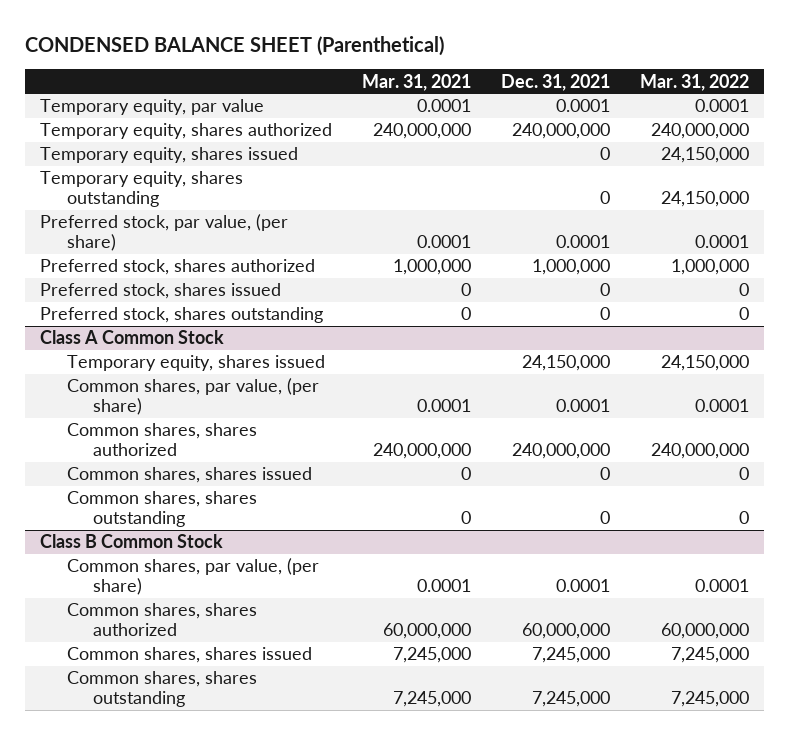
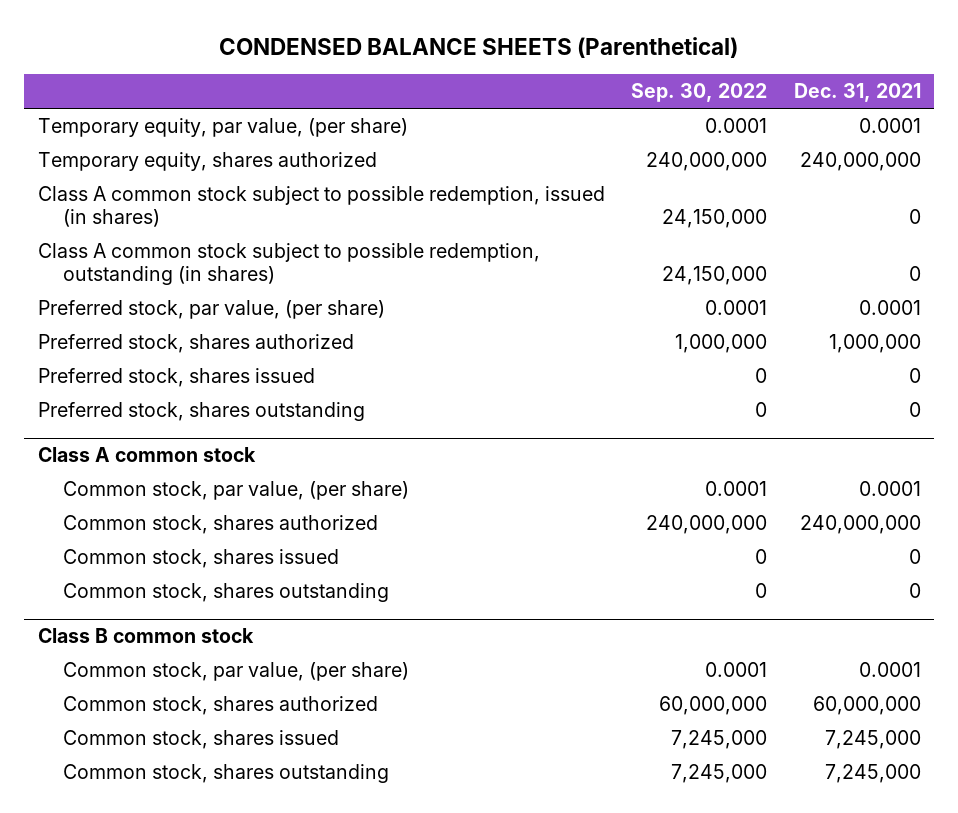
[25,35,445,56] CONDENSED BALANCE SHEET (Parenthetical) -> [219,36,739,58] CONDENSED BALANCE SHEETS (Parenthetical)
[361,73,471,91] Mar. 31, 2021 -> none
[639,73,749,91] Mar. 31, 2022 -> none
none -> [631,83,768,103] Sep. 30, 2022
[40,99,265,116] Temporary equity, par value -> [37,118,408,138] Temporary equity, par value, (per share)
[40,147,299,164] Temporary equity, shares issued -> [37,186,605,227] Class A common stock subject to possible redemption, issued (in shares)
[40,171,244,208] Temporary equity, shares outstanding -> [37,243,540,285] Class A common stock subject to possible redemption, outstanding (in shares)
[66,355,325,372] Temporary equity, shares issued -> none
[40,330,225,345] Class A Common Stock -> [37,447,256,463] Class A common stock
[66,378,319,416] Common shares, par value, (per share) -> [63,481,410,501] Common stock, par value, (per share)
[66,423,257,457] Common shares, shares authorized -> [63,515,379,535] Common stock, shares authorized
[66,467,312,484] Common shares, shares issued -> [63,549,340,569] Common stock, shares issued
[66,491,257,528] Common shares, shares outstanding -> [63,583,390,603] Common stock, shares outstanding
[40,534,224,549] Class B Common Stock -> [37,628,254,644] Class B common stock
[66,558,319,596] Common shares, par value, (per share) -> [63,662,410,682] Common stock, par value, (per share)
[66,603,257,637] Common shares, shares authorized -> [63,696,379,716] Common stock, shares authorized
[66,647,312,664] Common shares, shares issued -> [63,730,340,750] Common stock, shares issued
[66,671,257,708] Common shares, shares outstanding -> [63,764,390,784] Common stock, shares outstanding

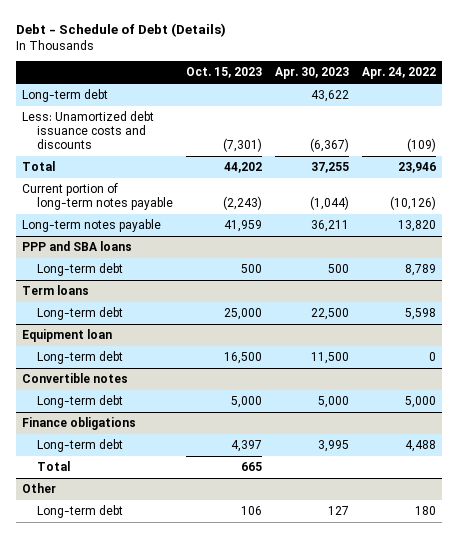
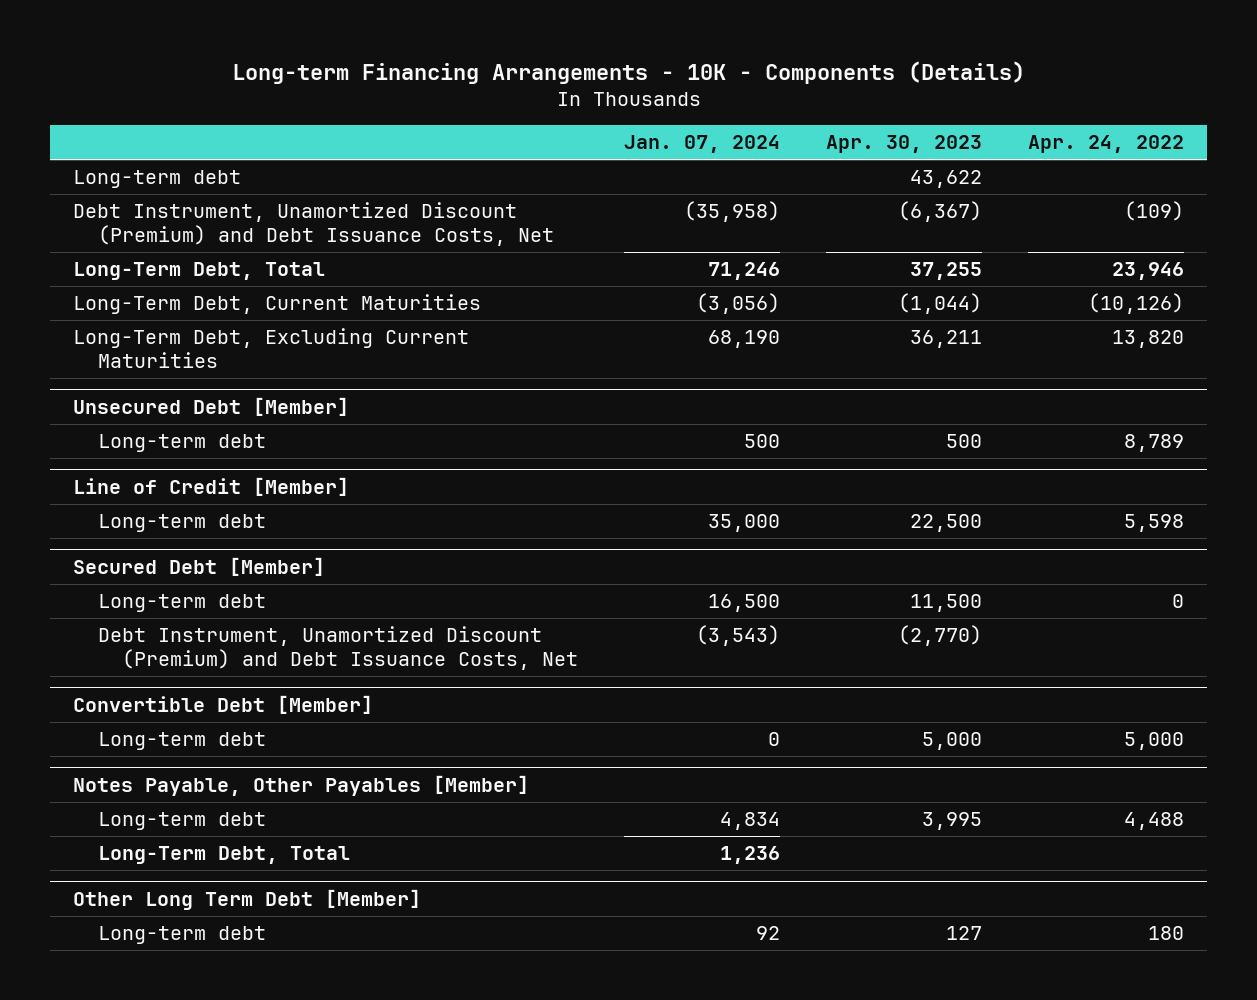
[15,22,226,37] Debt - Schedule of Debt (Details) -> [231,60,1025,84] Long-term Financing Arrangements - 10K - Components (Details)
[185,67,262,79] Oct. 15, 2023 -> none
none -> [624,135,781,154] Jan. 07, 2024
[22,111,155,149] Less: Unamortized debt issuance costs and discounts -> [72,202,554,246] Debt Instrument, Unamortized Discount (Premium) and Debt Issuance Costs, Net
[22,161,56,172] Total -> [72,262,325,281] Long-Term Debt, Total
[22,183,173,210] Current portion of long-term notes payable -> [72,294,481,315] Long-Term Debt, Current Maturities
[22,219,162,233] Long-term notes payable -> [72,328,469,368] Long-Term Debt, Excluding Current Maturities
[22,241,133,252] PPP and SBA loans -> [72,396,349,416] Unsecured Debt [Member]
[22,285,90,296] Term loans -> [72,476,349,496] Line of Credit [Member]
[22,329,113,343] Equipment loan -> [72,556,325,576] Secured Debt [Member]
none -> [97,626,579,670] Debt Instrument, Unamortized Discount (Premium) and Debt Issuance Costs, Net
[22,373,129,384] Convertible notes -> [72,694,373,714] Convertible Debt [Member]
[22,417,137,431] Finance obligations -> [72,774,529,796] Notes Payable, Other Payables [Member]
[36,461,70,472] Total -> [97,846,350,865] Long-Term Debt, Total
[22,483,57,494] Other -> [72,888,421,910] Other Long Term Debt [Member]

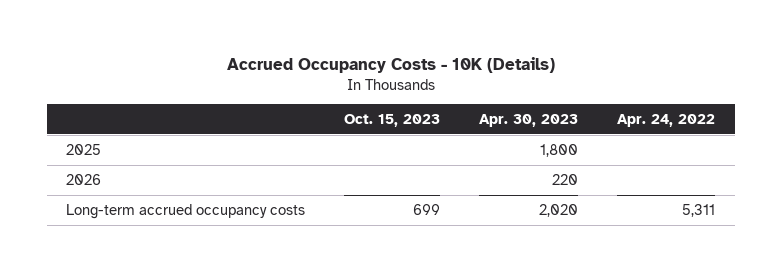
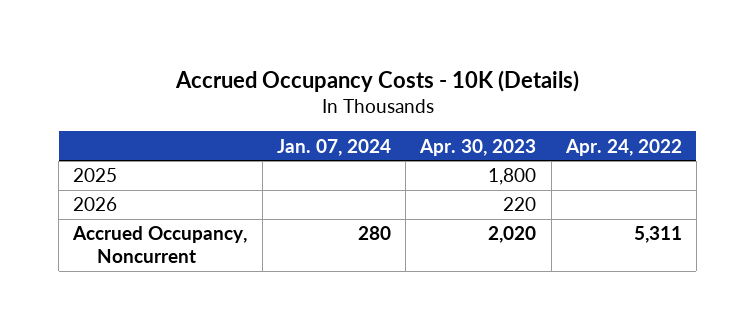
[344,114,441,128] Oct. 15, 2023 -> none
none -> [276,138,391,156] Jan. 07, 2024
[66,203,306,219] Long-term accrued occupancy costs -> [72,226,248,264] Accrued Occupancy, Noncurrent

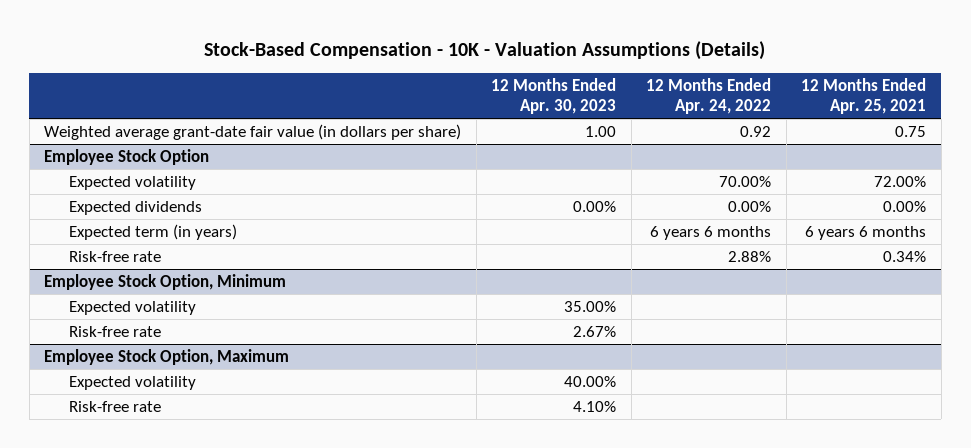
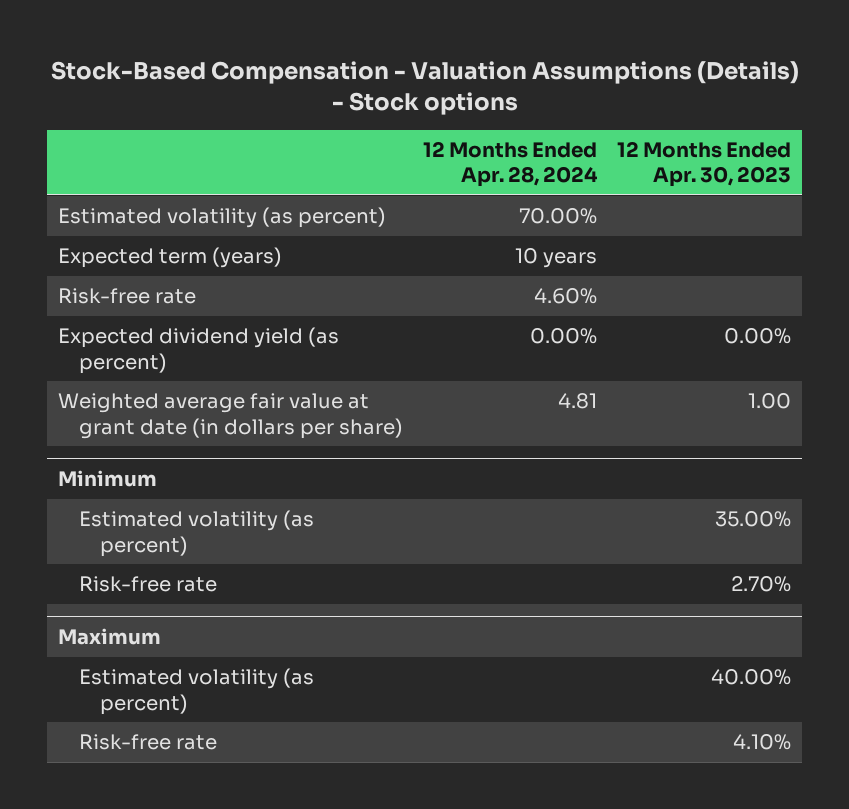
[204,40,766,60] Stock-Based Compensation - 10K - Valuation Assumptions (Details) -> [50,60,799,115] Stock-Based Compensation - Valuation Assumptions (Details) - Stock options
[646,77,772,115] 12 Months Ended Apr. 24, 2022 -> none
[801,77,927,115] 12 Months Ended Apr. 25, 2021 -> none
none -> [423,140,599,188] 12 Months Ended Apr. 28, 2024
[44,124,462,141] Weighted average grant-date fair value (in dollars per share) -> none
[44,149,210,166] Employee Stock Option -> none
[69,201,203,216] Expected dividends -> none
[69,176,197,191] Expected volatility -> [57,207,386,229] Estimated volatility (as percent)
[69,224,238,241] Expected term (in years) -> [57,247,282,269] Expected term (years)
[44,274,287,291] Employee Stock Option, Minimum -> none
[44,349,290,366] Employee Stock Option, Maximum -> none
none -> [57,327,339,374] Expected dividend yield (as percent)
none -> [57,393,403,439] Weighted average fair value at grant date (in dollars per share)
none -> [57,469,157,487] Minimum
[69,301,197,316] Expected volatility -> [78,510,314,557] Estimated volatility (as percent)
[573,326,617,338] 2.67% -> [731,576,792,593] 2.70%
none -> [57,627,161,645] Maximum
[69,376,197,391] Expected volatility -> [78,668,314,715] Estimated volatility (as percent)

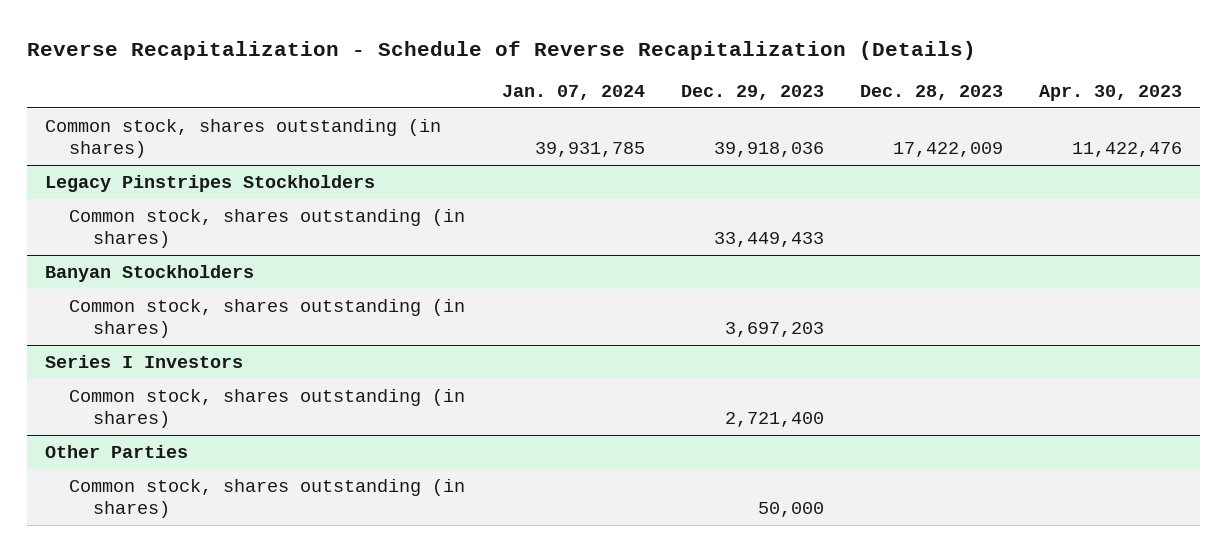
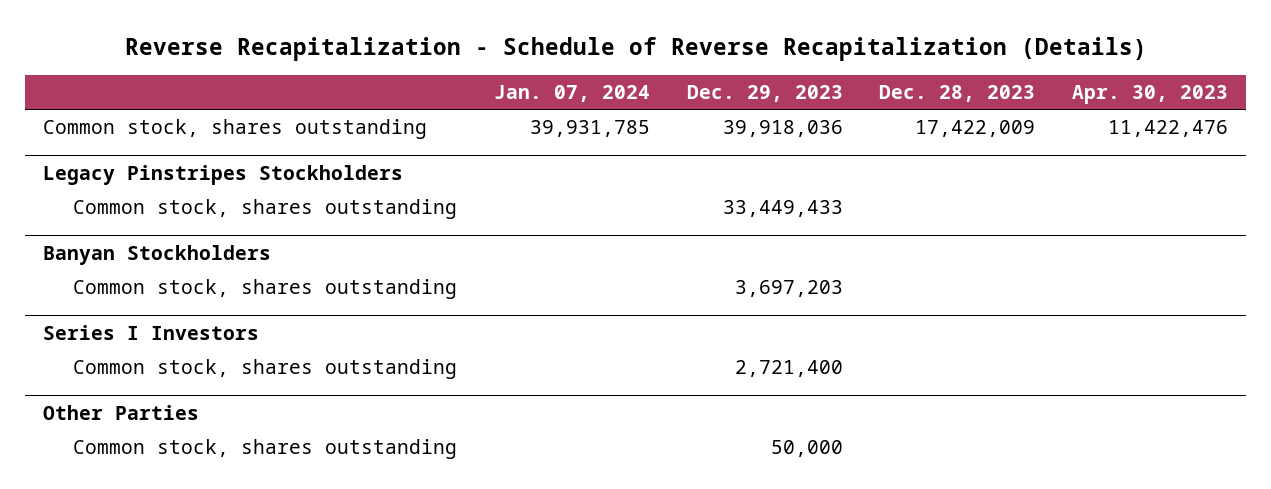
[45,118,442,159] Common stock, shares outstanding (in shares) -> [43,119,428,140] Common stock, shares outstanding
[69,208,466,249] Common stock, shares outstanding (in shares) -> [73,199,458,220] Common stock, shares outstanding
[69,298,466,339] Common stock, shares outstanding (in shares) -> [73,279,458,300] Common stock, shares outstanding
[69,388,466,429] Common stock, shares outstanding (in shares) -> [73,359,458,380] Common stock, shares outstanding
[69,478,466,519] Common stock, shares outstanding (in shares) -> [73,439,458,460] Common stock, shares outstanding

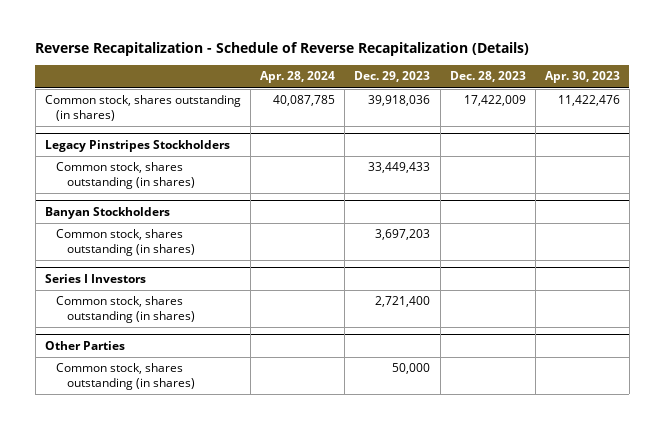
[493,84,650,102] Jan. 07, 2024 -> none
none -> [260,71,336,84] Apr. 28, 2024
[43,119,428,140] Common stock, shares outstanding -> [45,95,242,121] Common stock, shares outstanding (in shares)
[73,199,458,220] Common stock, shares outstanding -> [55,162,195,189] Common stock, shares outstanding (in shares)
[73,279,458,300] Common stock, shares outstanding -> [55,229,195,256] Common stock, shares outstanding (in shares)
[73,359,458,380] Common stock, shares outstanding -> [55,296,195,323] Common stock, shares outstanding (in shares)
[73,439,458,460] Common stock, shares outstanding -> [55,363,195,390] Common stock, shares outstanding (in shares)

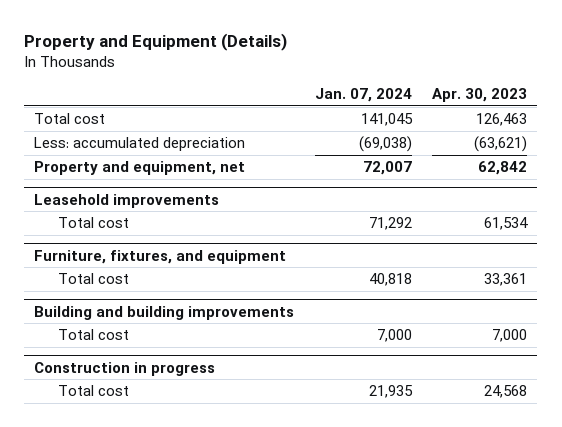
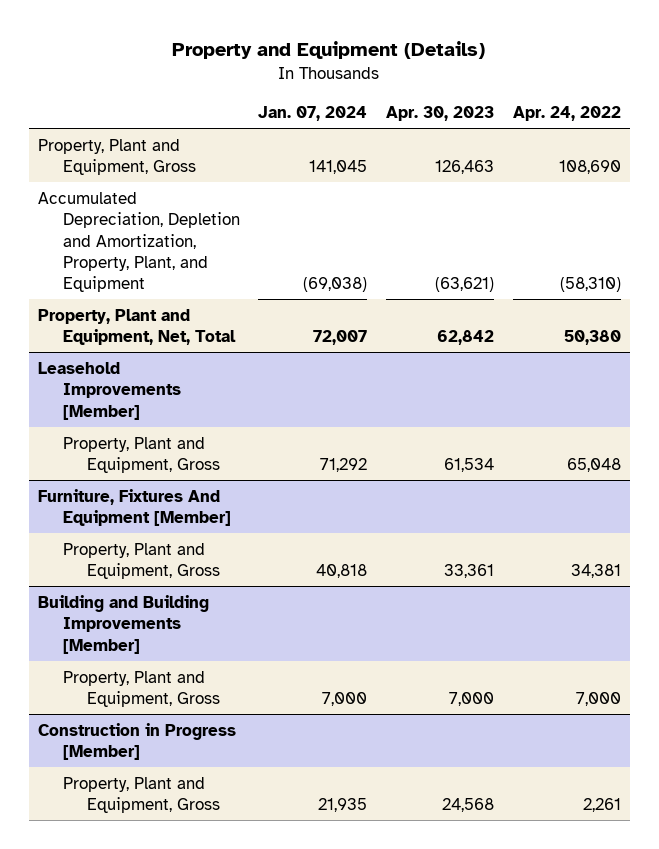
none -> [512,105,621,121] Apr. 24, 2022
[34,113,106,125] Total cost -> [38,138,196,176] Property, Plant and Equipment, Gross
[34,137,246,152] Less: accumulated depreciation -> [38,191,240,293] Accumulated Depreciation, Depletion and Amortization, Property, Plant, and Equipment
[34,161,246,176] Property and equipment, net -> [38,308,236,346] Property, Plant and Equipment, Net, Total
[34,193,220,208] Leasehold improvements -> [38,361,181,420] Leasehold Improvements [Member]
[57,217,129,229] Total cost -> [62,436,221,474] Property, Plant and Equipment, Gross
[34,249,287,264] Furniture, fixtures, and equipment -> [38,488,231,527] Furniture, Fixtures And Equipment [Member]
[57,273,129,285] Total cost -> [62,542,221,580] Property, Plant and Equipment, Gross
[34,305,295,320] Building and building improvements -> [38,594,210,654] Building and Building Improvements [Member]
[57,329,129,341] Total cost -> [62,670,221,708] Property, Plant and Equipment, Gross
[34,361,216,376] Construction in progress -> [38,722,237,761] Construction in Progress [Member]
[57,385,129,397] Total cost -> [62,776,221,814] Property, Plant and Equipment, Gross

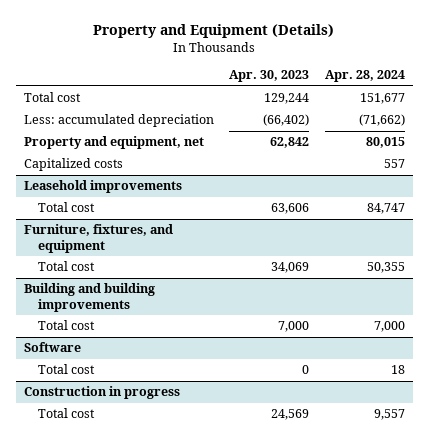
[258,105,368,121] Jan. 07, 2024 -> none
[512,105,621,121] Apr. 24, 2022 -> none
none -> [324,70,405,83] Apr. 28, 2024
[38,138,196,176] Property, Plant and Equipment, Gross -> none
[62,436,221,474] Property, Plant and Equipment, Gross -> none
[62,542,221,580] Property, Plant and Equipment, Gross -> none
[62,776,221,814] Property, Plant and Equipment, Gross -> none
none -> [23,92,81,103] Total cost
[38,191,240,293] Accumulated Depreciation, Depletion and Amortization, Property, Plant, and Equipment -> [23,114,214,128] Less: accumulated depreciation
[434,277,494,293] (63,621) -> [263,114,310,127] (66,402)
[38,308,236,346] Property, Plant and Equipment, Net, Total -> [23,136,204,150] Property and equipment, net
none -> [23,158,123,172] Capitalized costs
[38,361,181,420] Leasehold Improvements [Member] -> [23,180,182,194] Leasehold improvements
none -> [37,202,95,213] Total cost
[38,488,231,527] Furniture, Fixtures And Equipment [Member] -> [23,224,173,253] Furniture, fixtures, and equipment
none -> [37,261,95,272] Total cost
[38,594,210,654] Building and Building Improvements [Member] -> [23,283,155,312] Building and building improvements
[62,670,221,708] Property, Plant and Equipment, Gross -> [37,320,95,331] Total cost
none -> [23,342,81,353] Software
none -> [37,364,95,375] Total cost
[38,722,237,761] Construction in Progress [Member] -> [23,386,180,400] Construction in progress
none -> [37,408,95,419] Total cost

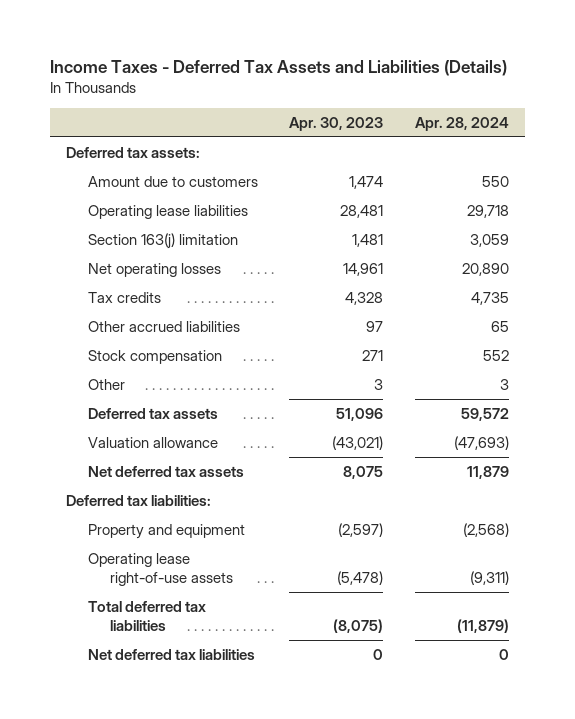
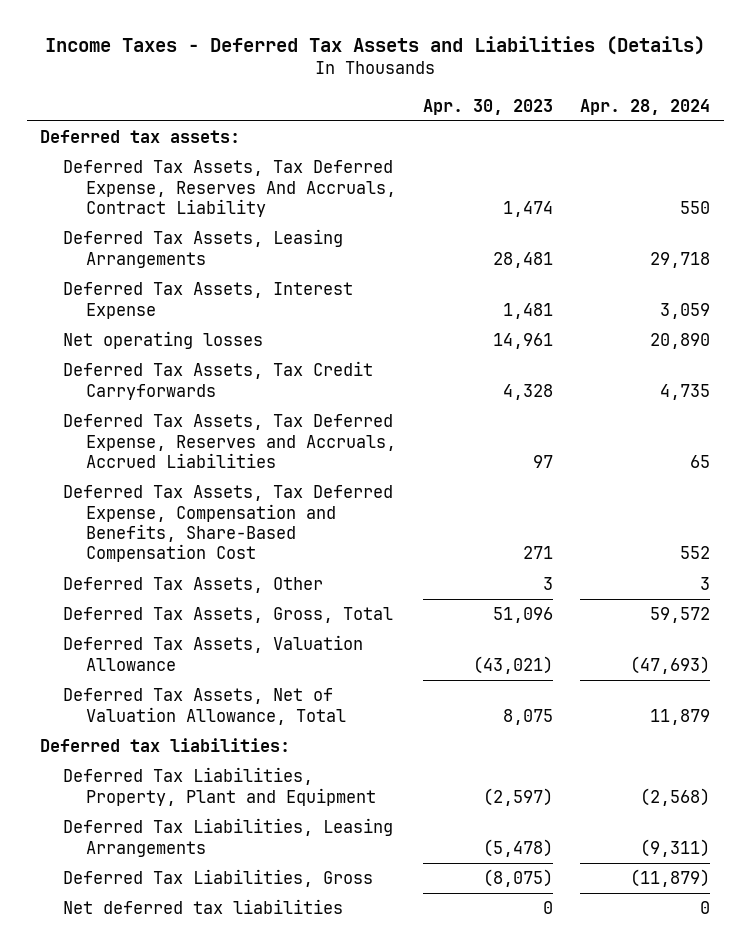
[87,175,258,187] Amount due to customers -> [63,160,396,217] Deferred Tax Assets, Tax Deferred Expense, Reserves And Accruals, Contract Liability
[87,204,248,219] Operating lease liabilities -> [63,229,344,268] Deferred Tax Assets, Leasing Arrangements
[87,232,238,249] Section 163(j) limitation -> [63,282,354,319] Deferred Tax Assets, Interest Expense
[87,291,161,303] Tax credits -> [63,361,374,400] Deferred Tax Assets, Tax Credit Carryforwards
[87,320,240,332] Other accrued liabilities -> [63,414,396,468] Deferred Tax Assets, Tax Deferred Expense, Reserves and Accruals, Accrued Liabilities
[87,349,222,364] Stock compensation -> [63,485,394,563] Deferred Tax Assets, Tax Deferred Expense, Compensation and Benefits, Share-Based Compensation Cost
[87,378,125,390] Other -> [63,577,324,594] Deferred Tax Assets, Other
[87,407,218,419] Deferred tax assets -> [63,607,394,624] Deferred Tax Assets, Gross, Total
[87,436,218,448] Valuation allowance -> [63,635,364,671] Deferred Tax Assets, Valuation Allowance
[87,465,244,477] Net deferred tax assets -> [63,688,346,725] Deferred Tax Assets, Net of Valuation Allowance, Total
[87,523,245,539] Property and equipment -> [63,767,376,806] Deferred Tax Liabilities, Property, Plant and Equipment
[87,552,233,586] Operating lease right-of-use assets -> [63,818,394,857] Deferred Tax Liabilities, Leasing Arrangements
[87,600,206,631] Total deferred tax liabilities -> [63,869,374,888] Deferred Tax Liabilities, Gross

